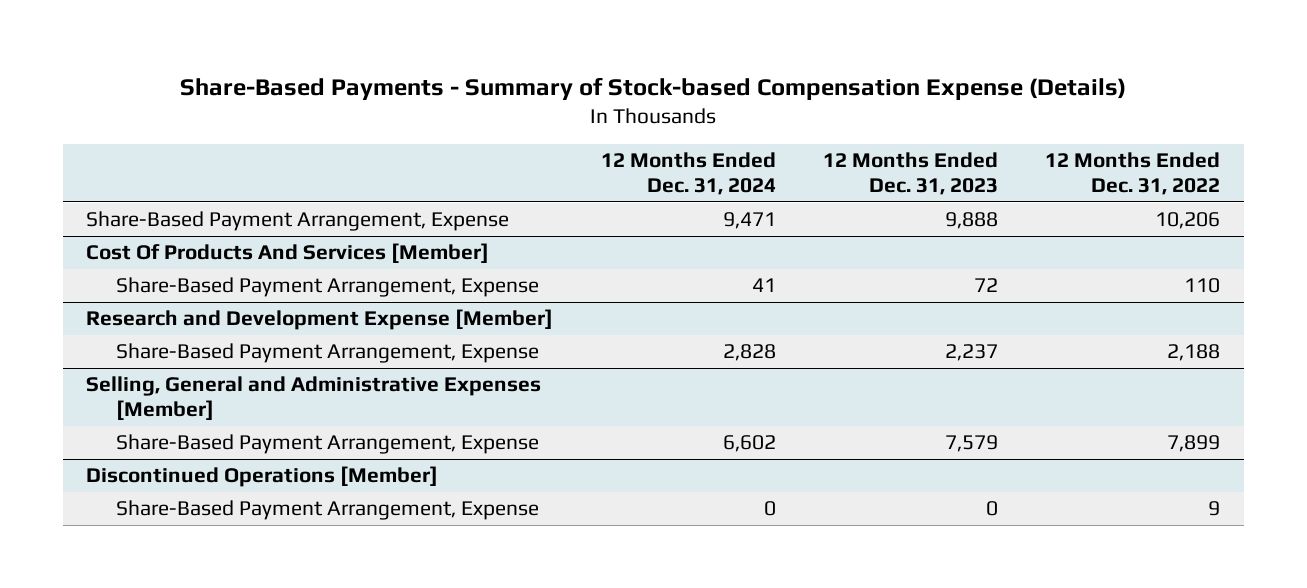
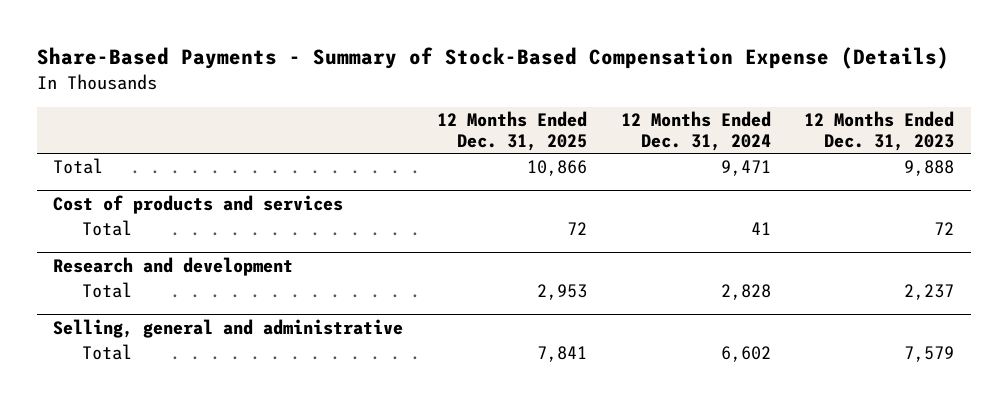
[180,77,1127,101] Share-Based Payments - Summary of Stock-based Compensation Expense (Details) -> [36,47,949,70] Share-Based Payments - Summary of Stock-Based Compensation Expense (Details)
[1045,152,1221,196] 12 Months Ended Dec. 31, 2022 -> none
none -> [437,110,588,151] 12 Months Ended Dec. 31, 2025
[86,466,439,488] Discontinued Operations [Member] -> none
[116,500,540,521] Share-Based Payment Arrangement, Expense -> none
[86,211,510,232] Share-Based Payment Arrangement, Expense -> [53,158,104,175] Total
[86,243,490,264] Cost Of Products And Services [Member] -> [53,194,344,214] Cost of products and services
[116,277,540,298] Share-Based Payment Arrangement, Expense -> [81,220,132,237] Total
[86,309,554,331] Research and Development Expense [Member] -> [53,256,294,276] Research and development
[116,343,540,364] Share-Based Payment Arrangement, Expense -> [81,282,132,299] Total
[86,376,542,421] Selling, General and Administrative Expenses [Member] -> [53,318,404,338] Selling, general and administrative
[116,434,540,455] Share-Based Payment Arrangement, Expense -> [81,344,132,361] Total

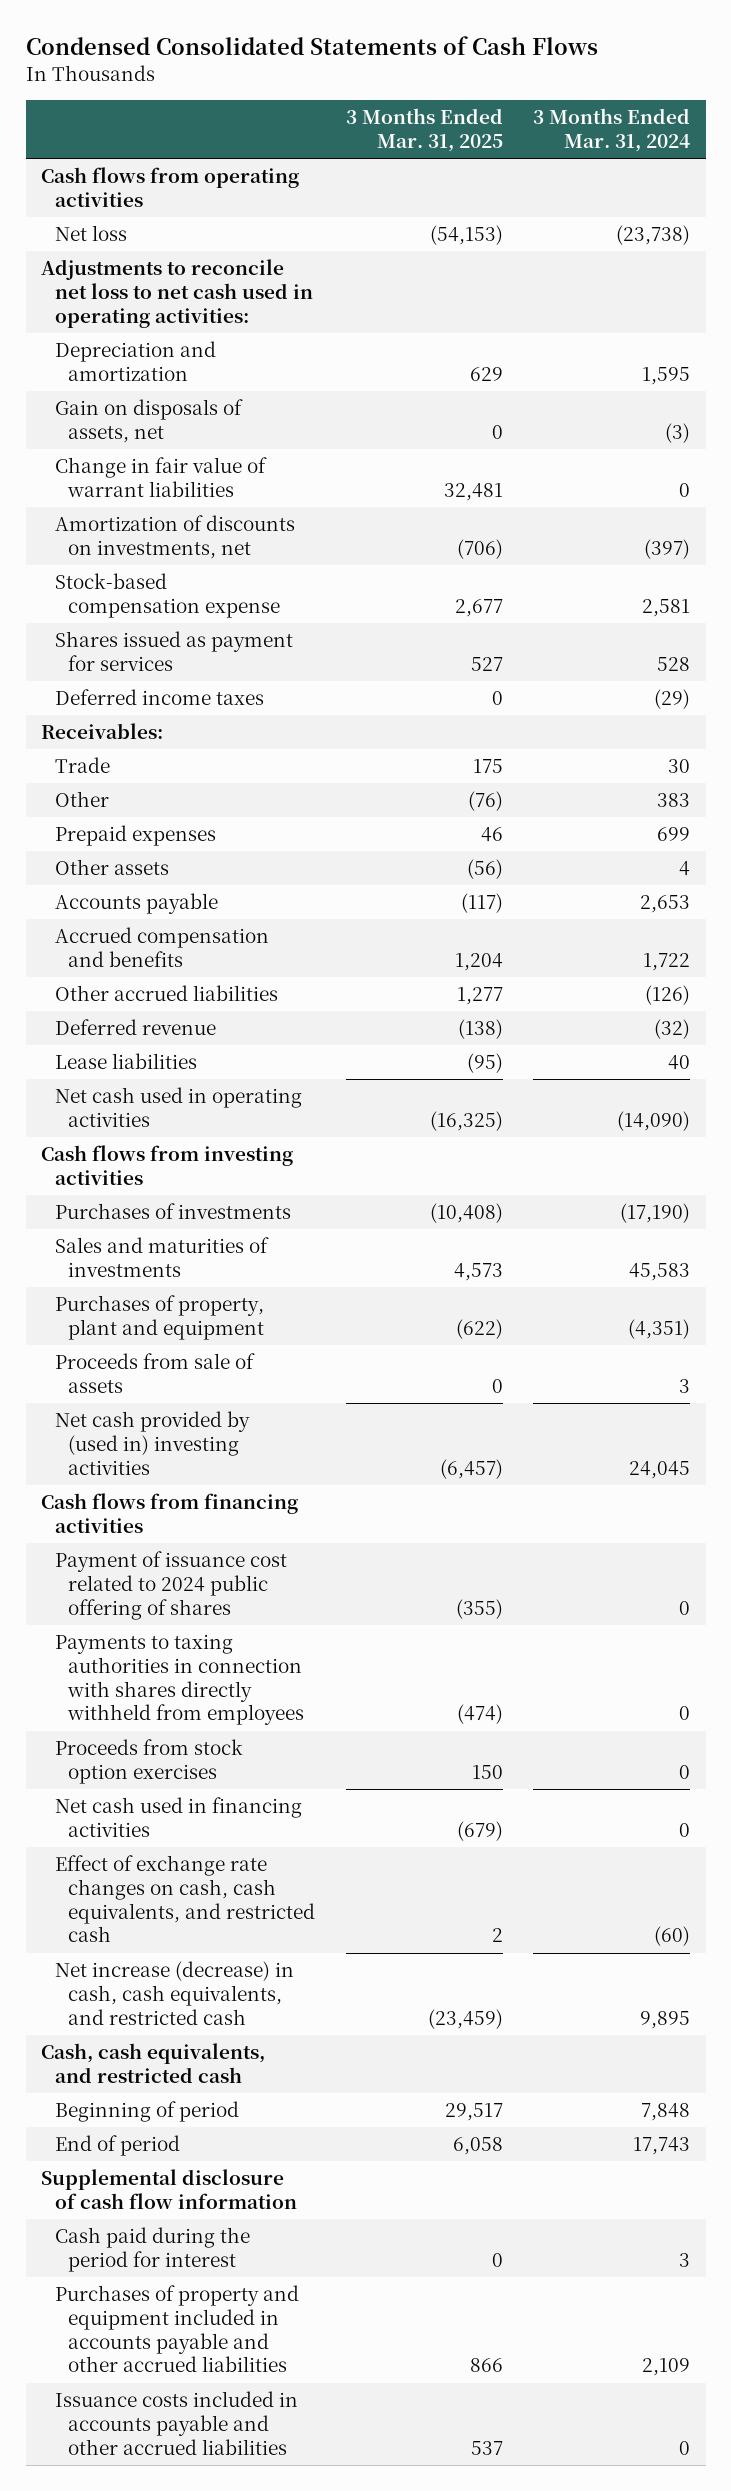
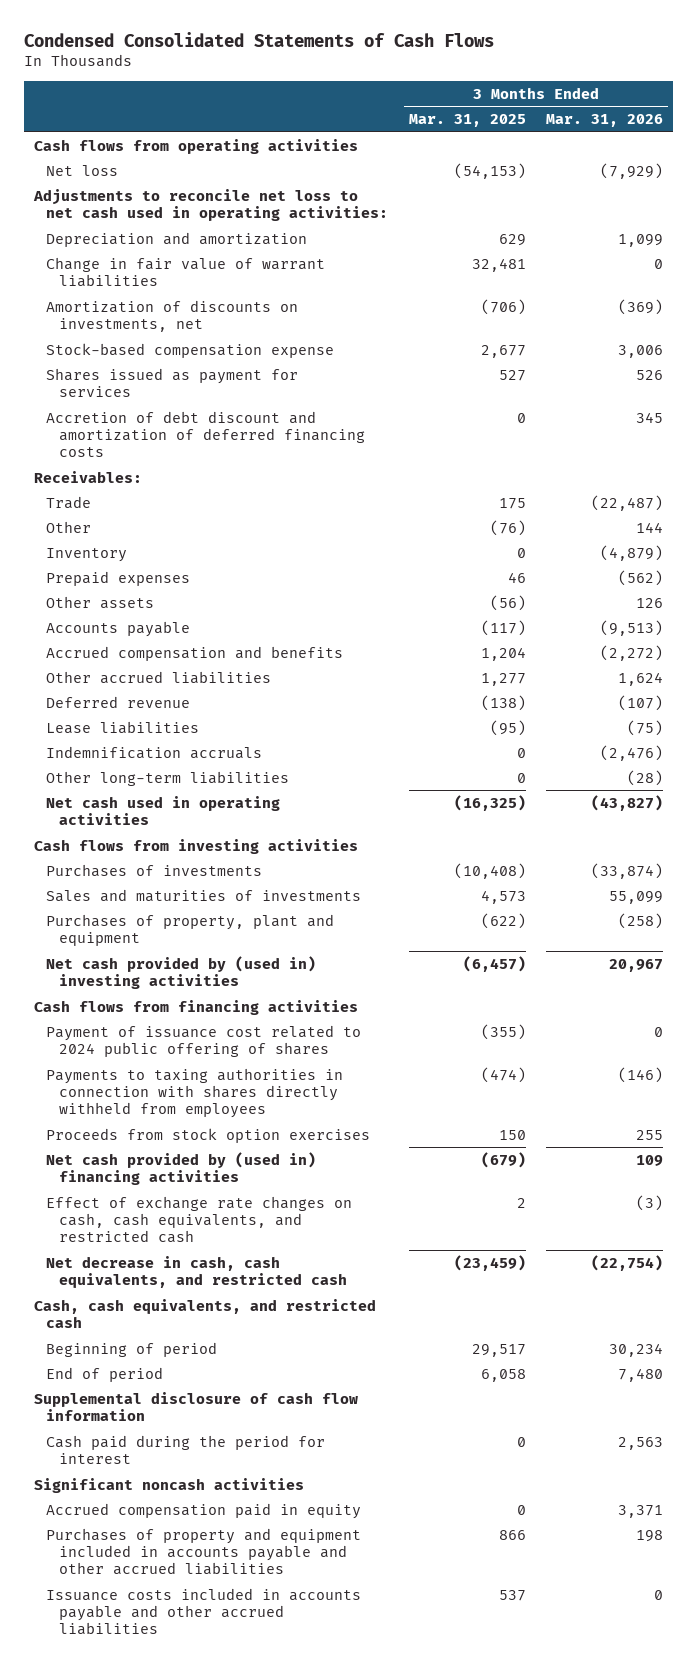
[533,108,691,153] 3 Months Ended Mar. 31, 2024 -> none
none -> [545,114,663,128] Mar. 31, 2026
[54,399,243,443] Gain on disposals of assets, net -> none
[54,689,264,706] Deferred income taxes -> none
none -> [46,410,365,458] Accretion of debt discount and amortization of deferred financing costs
none -> [46,547,128,562] Inventory
none -> [46,745,263,759] Indemnification accruals
none -> [46,770,290,786] Other long-term liabilities
[54,1353,255,1393] Proceeds from sale of assets -> none
[54,1797,302,1837] Net cash used in financing activities -> [46,1151,317,1186] Net cash provided by (used in) financing activities
[54,1961,294,2025] Net increase (decrease) in cash, cash equivalents, and restricted cash -> [46,1255,347,1289] Net decrease in cash, cash equivalents, and restricted cash
none -> [34,1477,305,1493] Significant noncash activities
none -> [46,1502,362,1519] Accrued compensation paid in equity

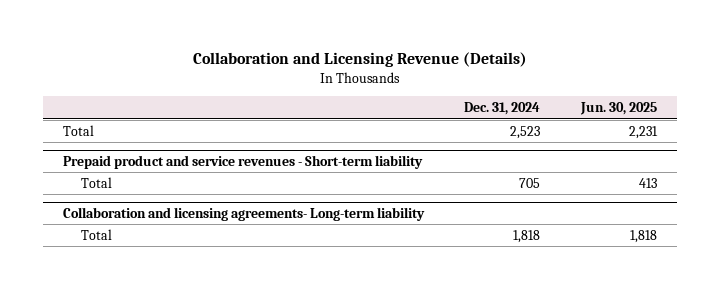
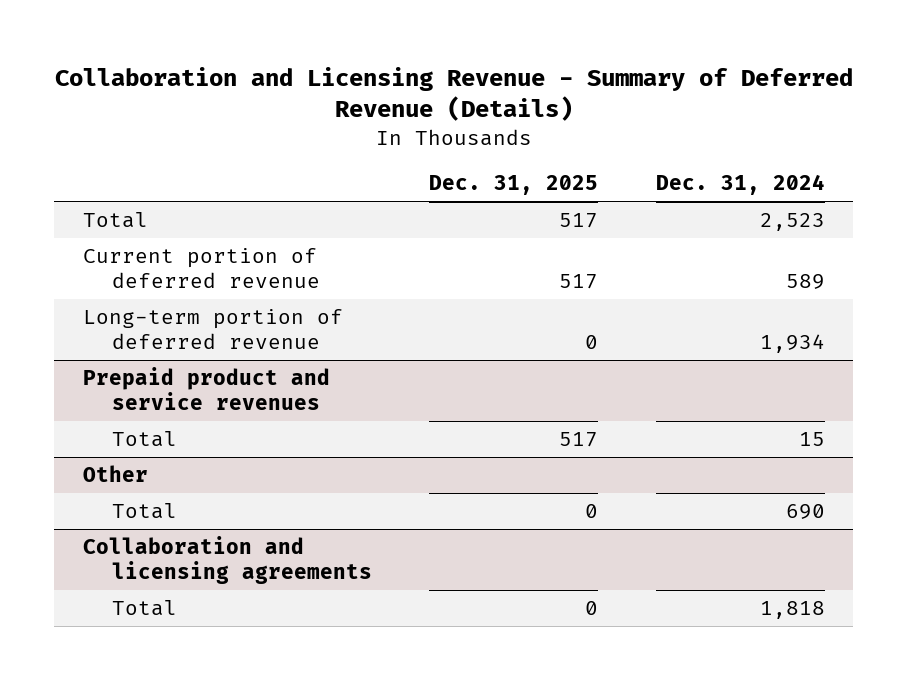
[192,52,527,68] Collaboration and Licensing Revenue (Details) -> [54,66,853,122] Collaboration and Licensing Revenue - Summary of Deferred Revenue (Details)
[579,102,657,116] Jun. 30, 2025 -> none
none -> [429,175,599,196] Dec. 31, 2025
none -> [82,248,320,289] Current portion of deferred revenue
none -> [82,309,343,350] Long-term portion of deferred revenue
[62,154,423,169] Prepaid product and service revenues - Short-term liability -> [82,367,330,411] Prepaid product and service revenues
[519,177,541,188] 705 -> [798,432,825,447] 15
none -> [82,465,148,483] Other
none -> [111,503,177,520] Total
[62,206,425,221] Collaboration and licensing agreements- Long-term liability -> [82,536,372,585] Collaboration and licensing agreements

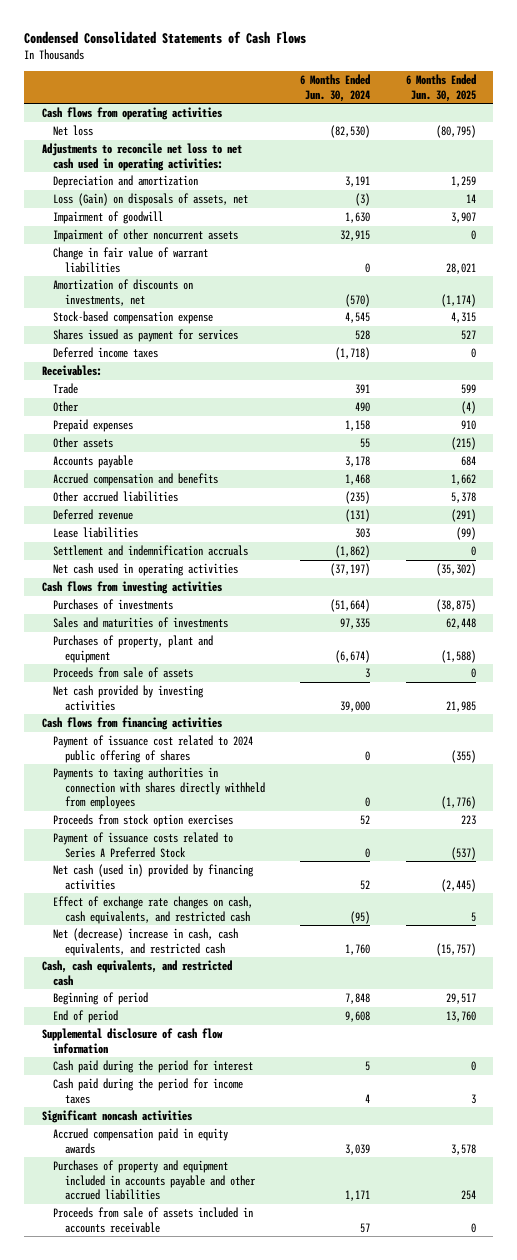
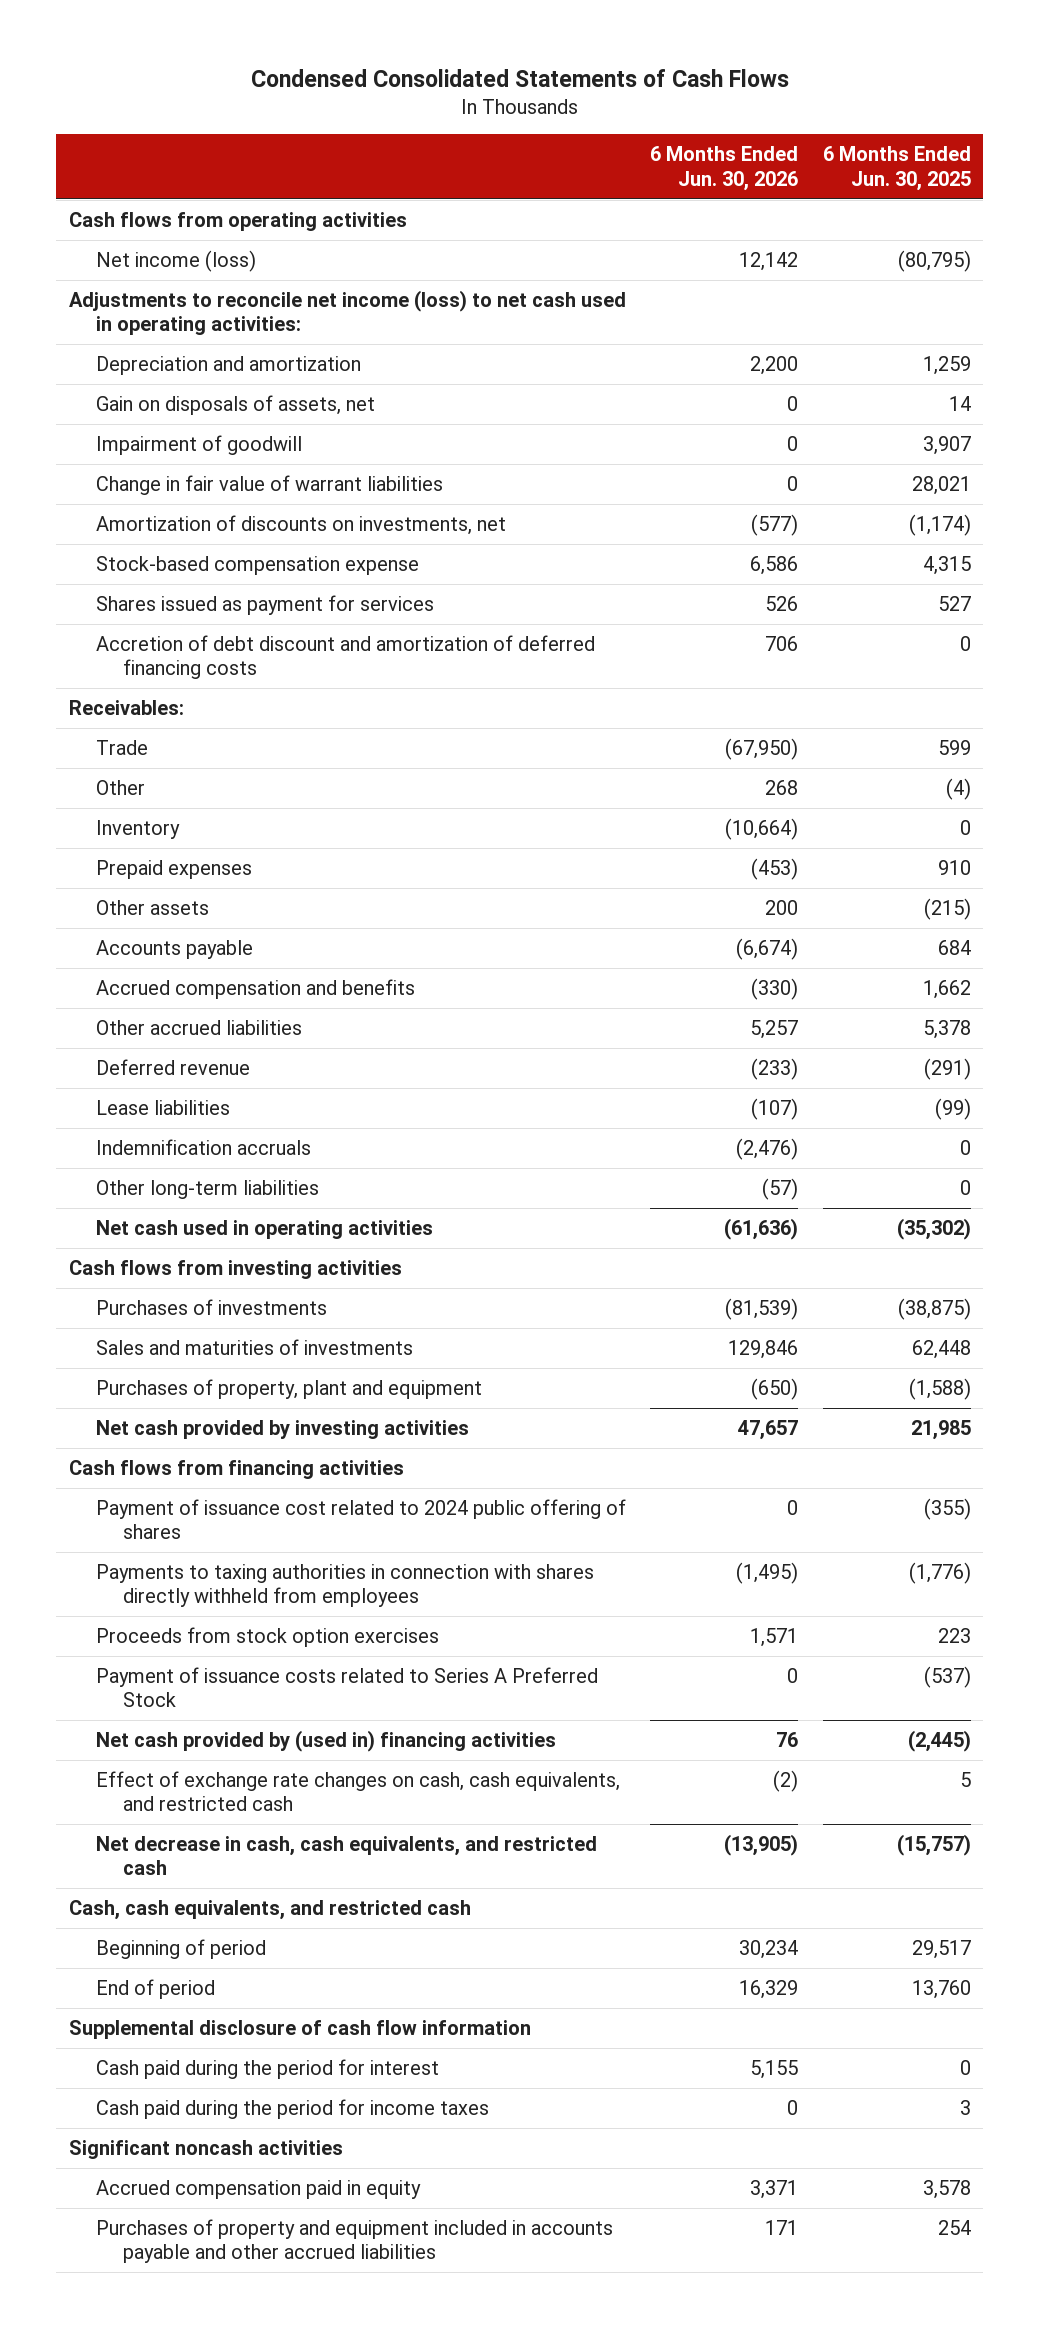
[300,73,371,102] 6 Months Ended Jun. 30, 2024 -> none
none -> [650,146,799,191] 6 Months Ended Jun. 30, 2026
[53,125,94,137] Net loss -> [95,249,256,272] Net income (loss)
[41,143,242,171] Adjustments to reconcile net loss to net cash used in operating activities: -> [68,289,626,336] Adjustments to reconcile net income (loss) to net cash used in operating activities:
[53,193,249,207] Loss (Gain) on disposals of assets, net -> [95,394,375,415] Gain on disposals of assets, net
[53,229,239,243] Impairment of other noncurrent assets -> none
[53,347,159,359] Deferred income taxes -> none
none -> [95,634,595,680] Accretion of debt discount and amortization of deferred financing costs
none -> [95,819,180,839] Inventory
[53,545,249,557] Settlement and indemnification accruals -> [95,1138,311,1155] Indemnification accruals
none -> [95,1179,319,1199] Other long-term liabilities
[53,667,194,679] Proceeds from sale of assets -> none
[53,864,255,890] Net cash (used in) provided by financing activities -> [95,1729,556,1752] Net cash provided by (used in) financing activities
[53,928,239,956] Net (decrease) increase in cash, cash equivalents, and restricted cash -> [95,1835,597,1876] Net decrease in cash, cash equivalents, and restricted cash
[53,1128,229,1154] Accrued compensation paid in equity awards -> [95,2179,421,2199] Accrued compensation paid in equity
[53,1207,254,1233] Proceeds from sale of assets included in accounts receivable -> none

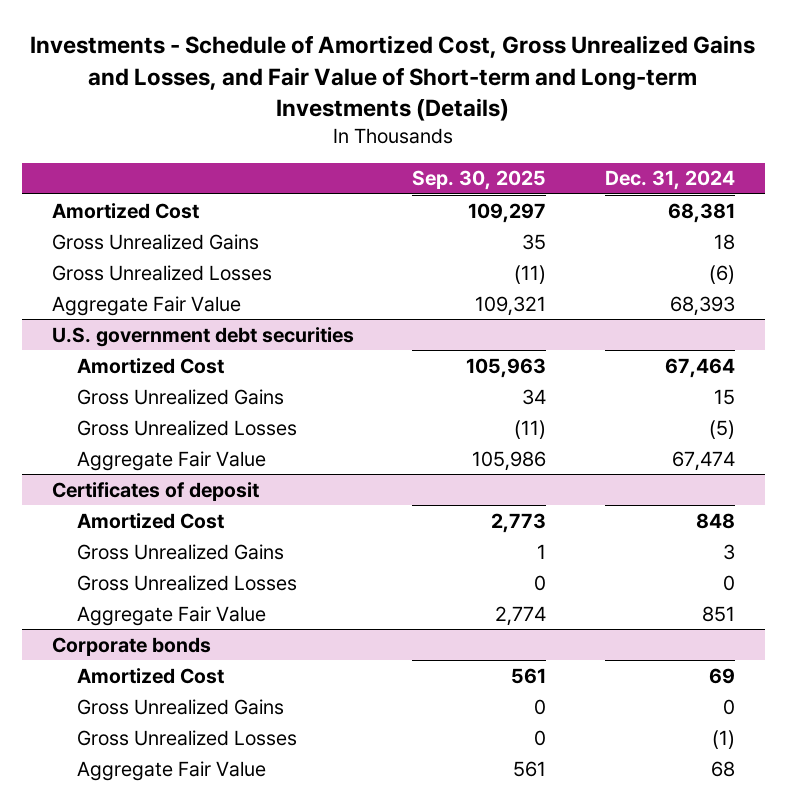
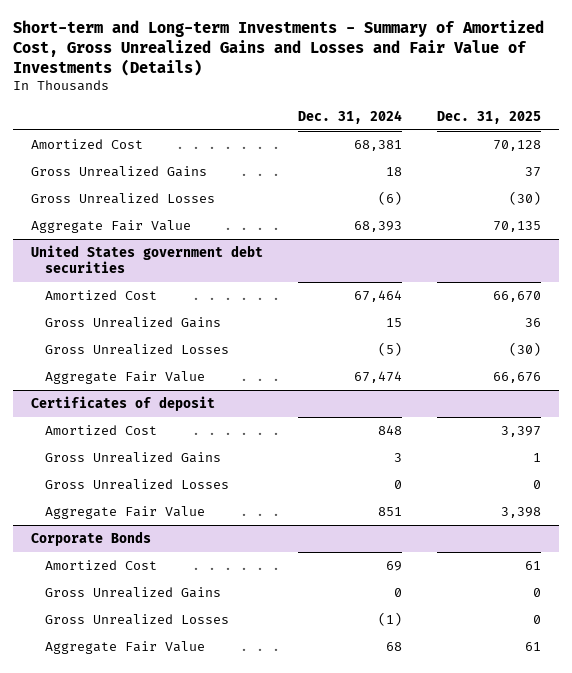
[30,35,756,121] Investments - Schedule of Amortized Cost, Gross Unrealized Gains and Losses, and Fair Value of Short-term and Long-term Investments (Details) -> [13,19,545,76] Short-term and Long-term Investments - Summary of Amortized Cost, Gross Unrealized Gains and Losses and Fair Value of Investments (Details)
[412,170,547,191] Sep. 30, 2025 -> none
none -> [436,111,541,125] Dec. 31, 2025
[51,326,354,347] U.S. government debt securities -> [30,244,263,274] United States government debt securities
[51,636,211,656] Corporate bonds -> [30,530,151,546] Corporate Bonds

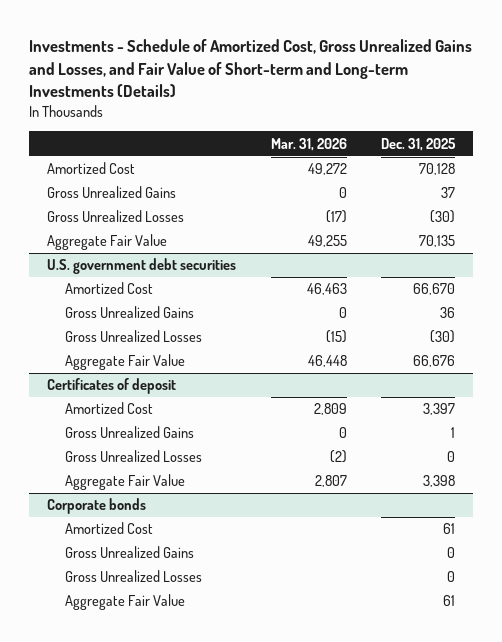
[13,19,545,76] Short-term and Long-term Investments - Summary of Amortized Cost, Gross Unrealized Gains and Losses and Fair Value of Investments (Details) -> [29,39,473,98] Investments - Schedule of Amortized Cost, Gross Unrealized Gains and Losses, and Fair Value of Short-term and Long-term Investments (Details)
[297,110,402,125] Dec. 31, 2024 -> none
none -> [270,137,347,151] Mar. 31, 2026
[30,244,263,274] United States government debt securities -> [46,258,236,275] U.S. government debt securities
[30,530,151,546] Corporate Bonds -> [46,498,146,515] Corporate bonds

